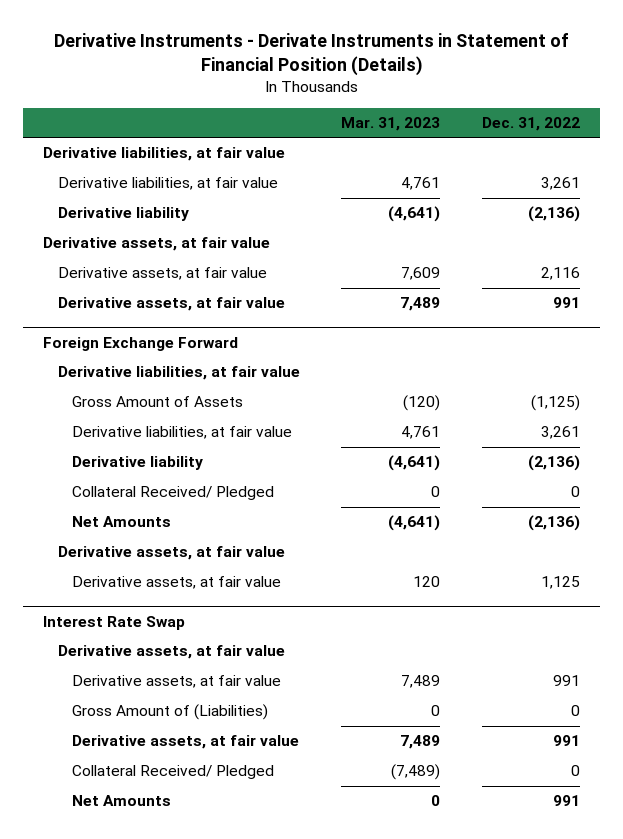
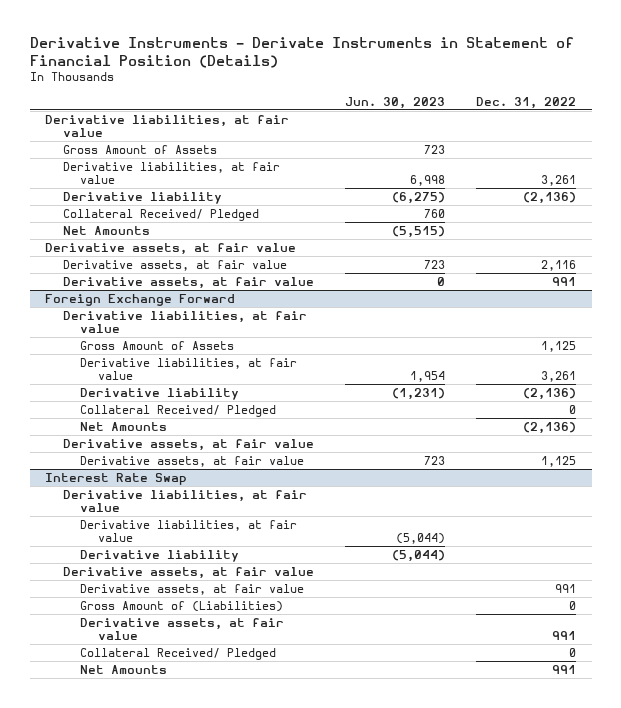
[341,117,441,132] Mar. 31, 2023 -> none
none -> [344,96,445,109] Jun. 30, 2023
none -> [62,144,217,154] Gross Amount of Assets
none -> [62,208,259,221] Collateral Received/ Pledged
none -> [62,225,150,235] Net Amounts
[530,395,580,412] (1,125) -> [541,340,577,352] 1,125
none -> [62,489,307,513] Derivative liabilities, at fair value
none -> [80,519,298,543] Derivative liabilities, at fair value
none -> [80,549,240,562] Derivative liability

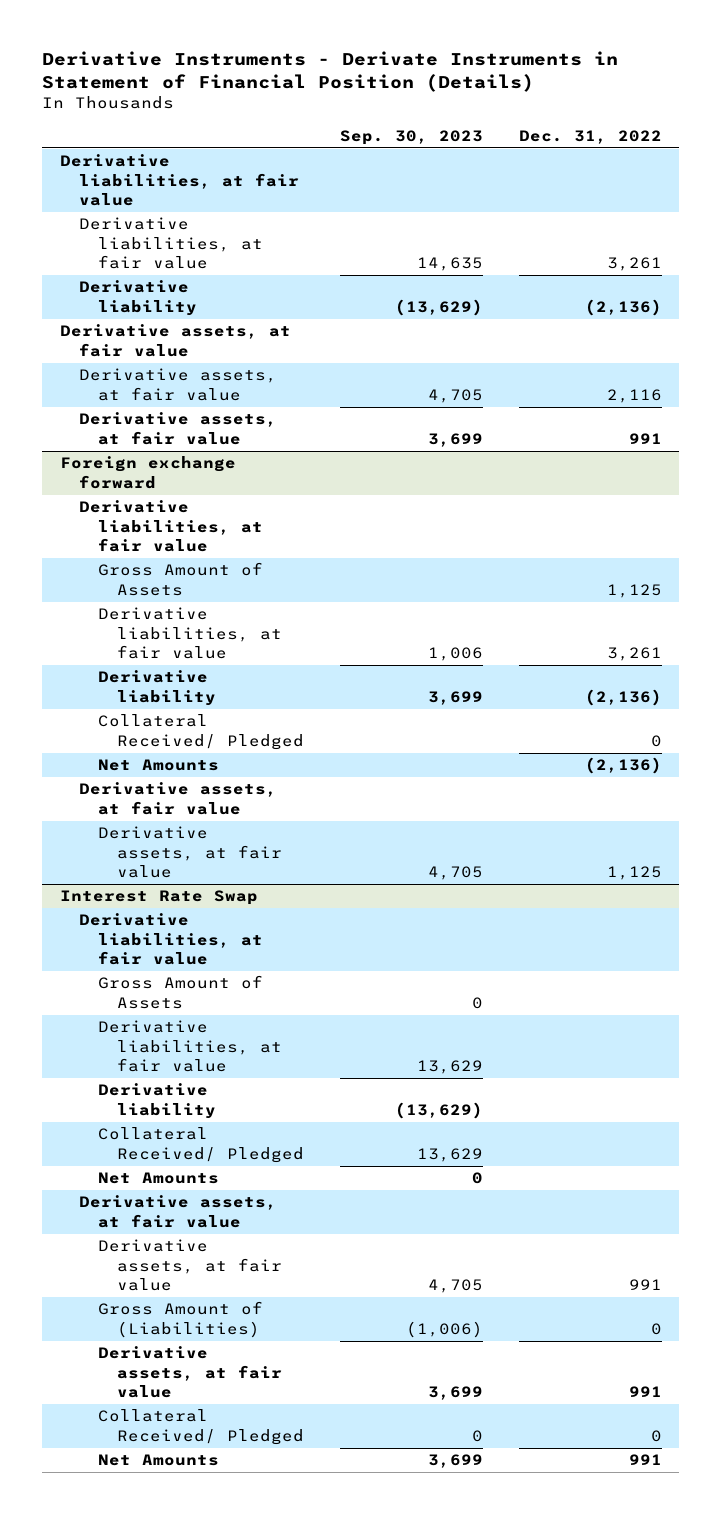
[344,96,445,109] Jun. 30, 2023 -> none
none -> [339,129,483,145] Sep. 30, 2023
[62,144,217,154] Gross Amount of Assets -> none
[62,208,259,221] Collateral Received/ Pledged -> none
[62,225,150,235] Net Amounts -> none
[45,293,236,306] Foreign Exchange Forward -> [59,456,236,489] Foreign exchange forward
none -> [98,975,264,1009] Gross Amount of Assets
none -> [98,1127,305,1163] Collateral Received/ Pledged
none -> [98,1172,220,1185] Net Amounts

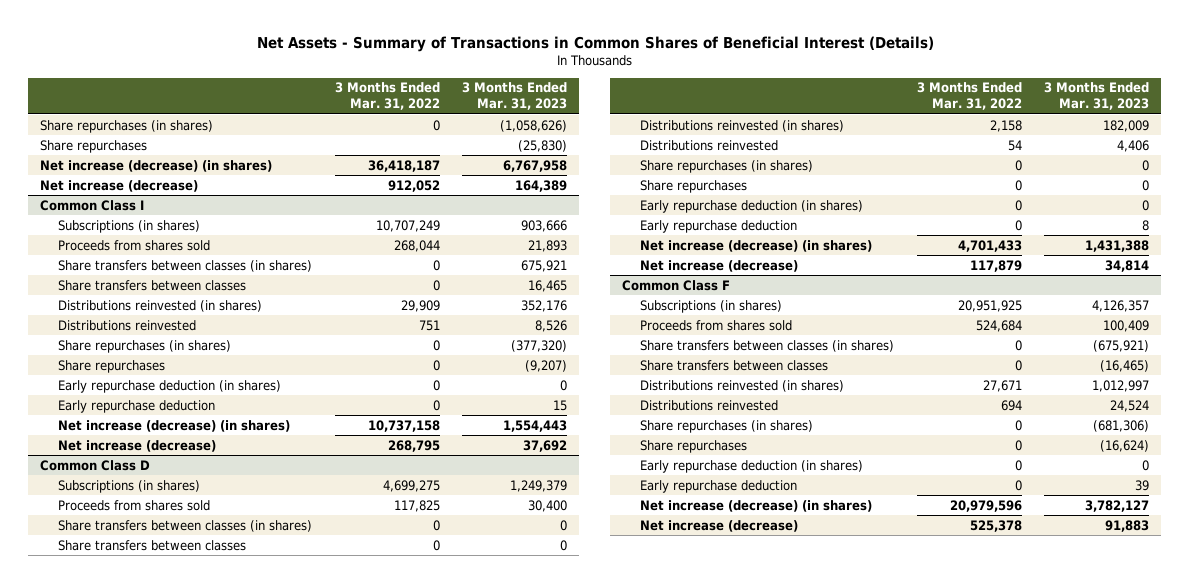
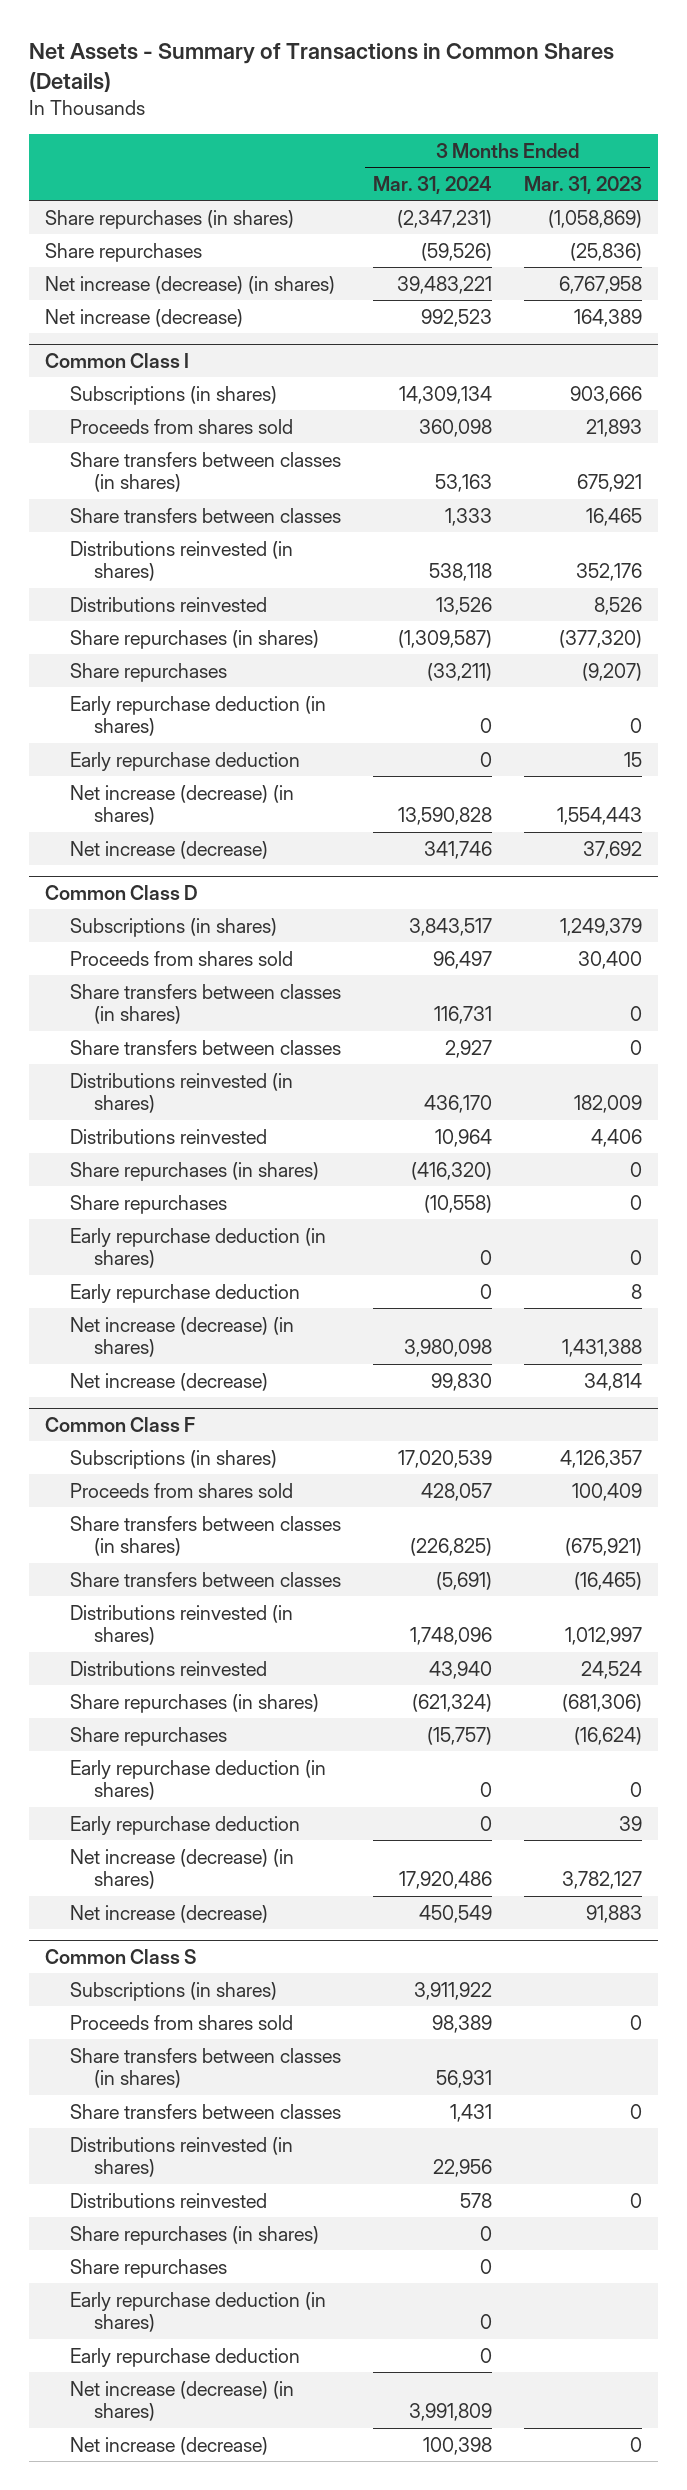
[256,36,934,53] Net Assets - Summary of Transactions in Common Shares of Beneficial Interest (Details) -> [29,43,615,93] Net Assets - Summary of Transactions in Common Shares (Details)
[334,82,440,111] 3 Months Ended Mar. 31, 2022 -> none
none -> [372,176,492,195] Mar. 31, 2024
[500,119,568,132] (1,058,626) -> [548,209,643,228] (1,058,869)
[518,139,568,152] (25,830) -> [570,242,643,261] (25,836)
none -> [45,1948,197,1964] Common Class S
none -> [69,1981,277,2001] Subscriptions (in shares)
none -> [69,2014,293,2030] Proceeds from shares sold
none -> [69,2047,341,2089] Share transfers between classes (in shares)
none -> [69,2103,341,2119] Share transfers between classes
none -> [69,2136,293,2178] Distributions reinvested (in shares)
none -> [69,2192,267,2208] Distributions reinvested
none -> [69,2225,319,2245] Share repurchases (in shares)
none -> [69,2258,227,2278] Share repurchases
none -> [69,2291,326,2333] Early repurchase deduction (in shares)
none -> [69,2347,300,2367] Early repurchase deduction
none -> [69,2380,294,2422] Net increase (decrease) (in shares)
none -> [69,2436,268,2455] Net increase (decrease)

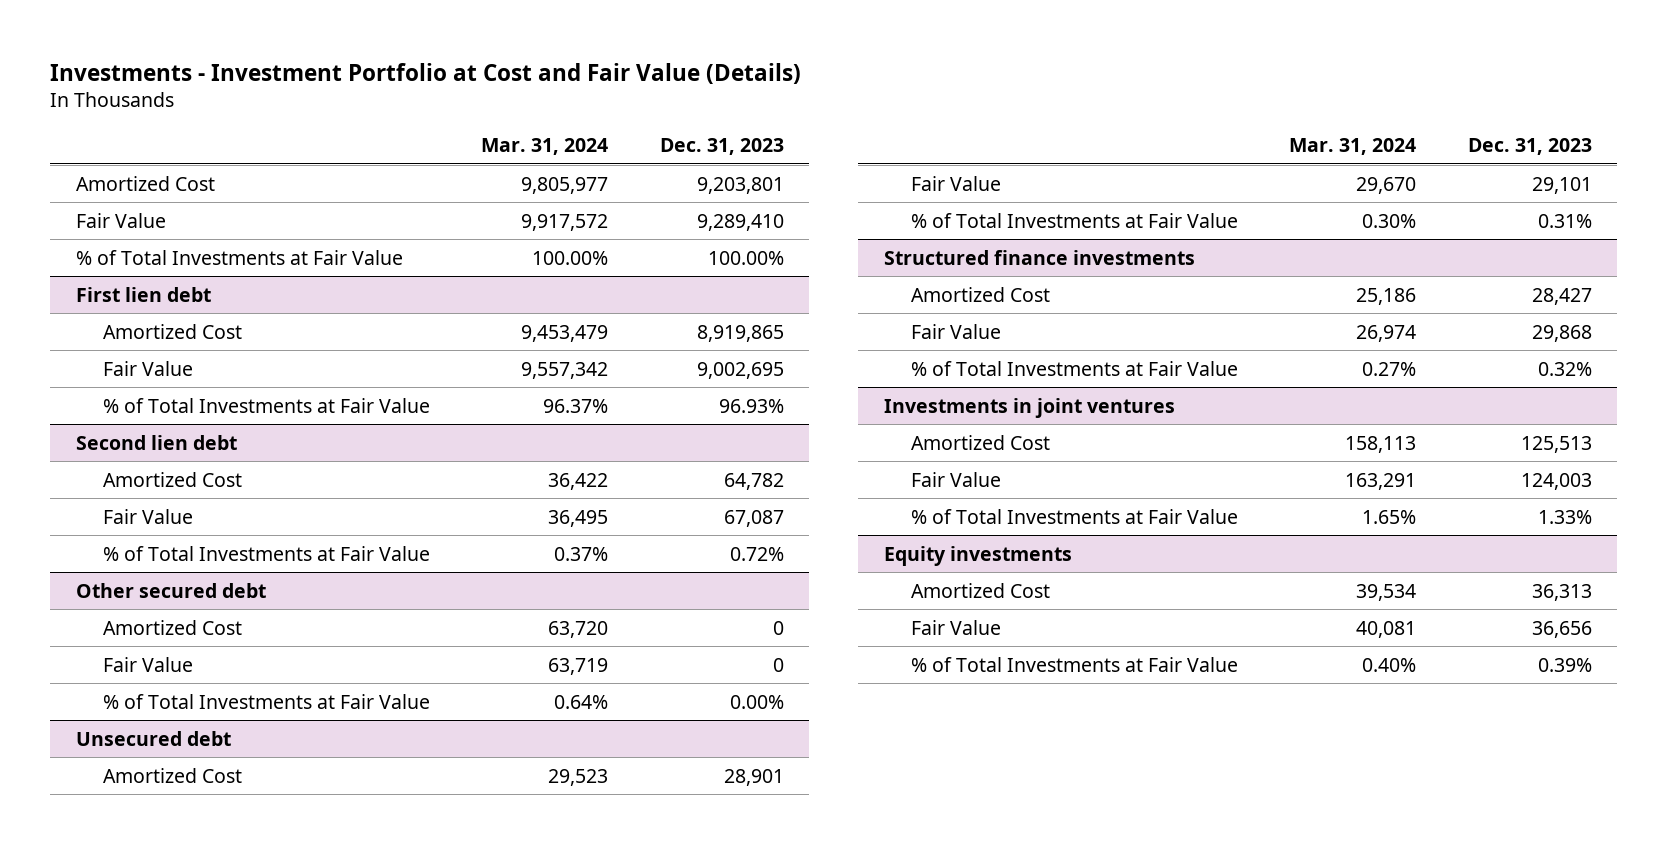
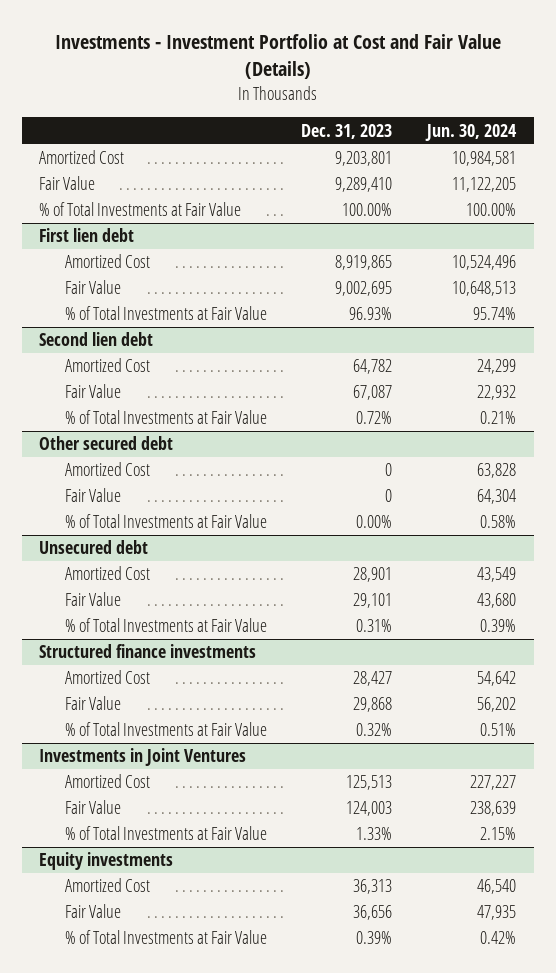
[481,138,609,156] Mar. 31, 2024 -> none
none -> [425,123,518,141] Jun. 30, 2024
[884,397,1176,418] Investments in joint ventures -> [39,748,247,767] Investments in Joint Ventures

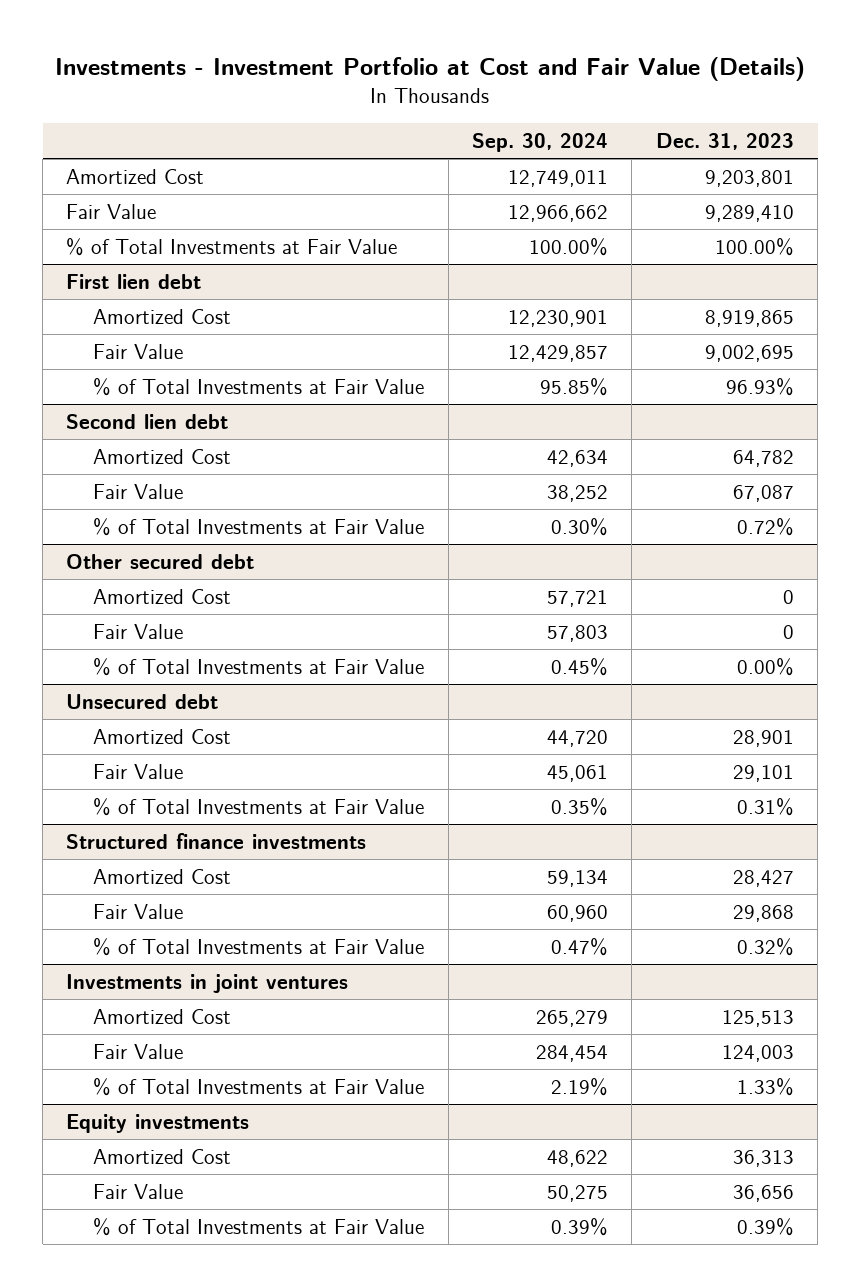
[425,123,518,141] Jun. 30, 2024 -> none
none -> [471,132,608,152] Sep. 30, 2024
[39,748,247,767] Investments in Joint Ventures -> [66,973,349,993] Investments in joint ventures

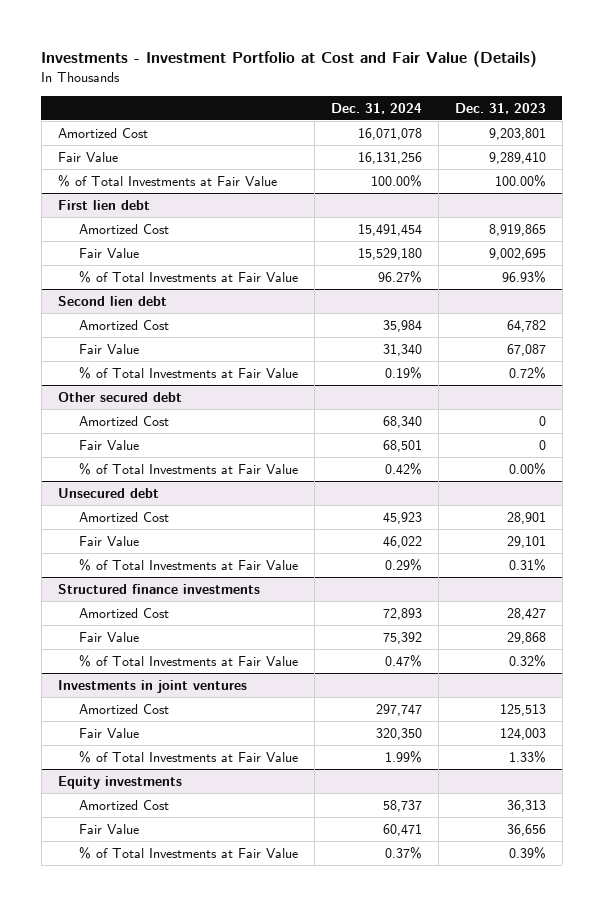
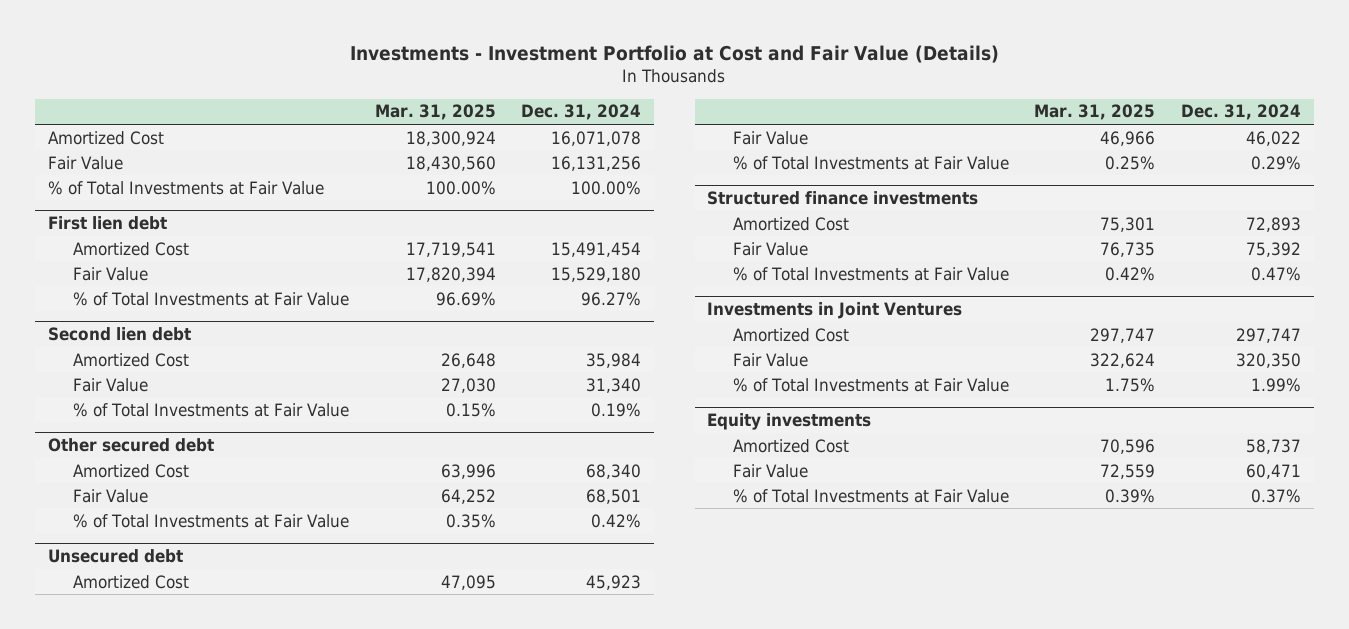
[454,102,546,114] Dec. 31, 2023 -> none
none -> [374,104,496,121] Mar. 31, 2025
[57,679,247,693] Investments in joint ventures -> [707,302,963,320] Investments in Joint Ventures

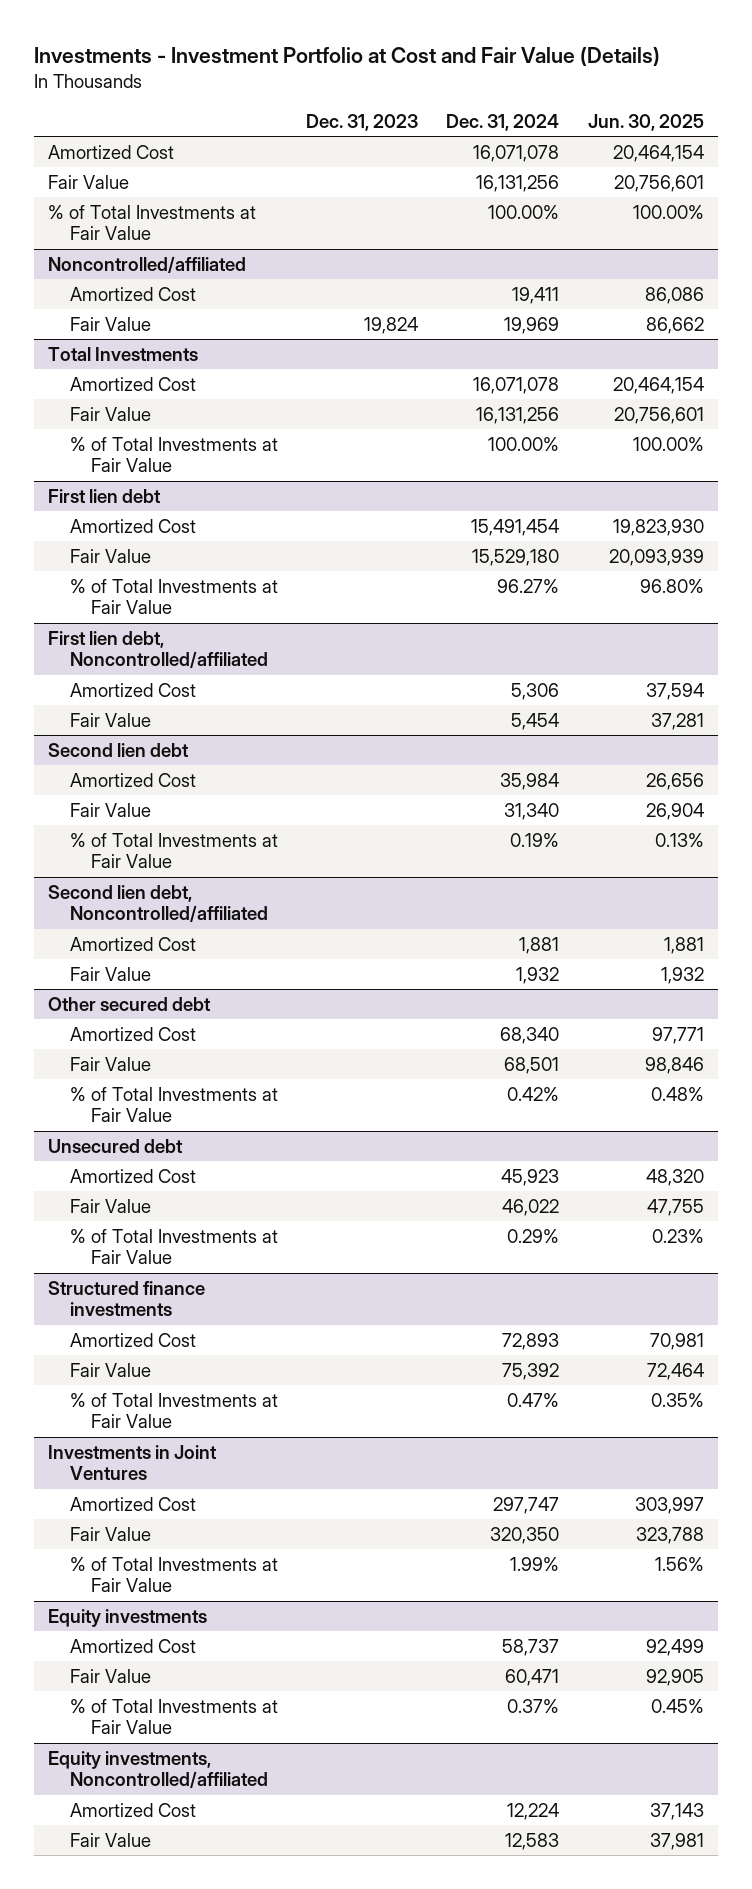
[374,104,496,121] Mar. 31, 2025 -> none
none -> [306,114,419,132] Dec. 31, 2023
none -> [587,114,704,132] Jun. 30, 2025
none -> [48,255,247,273] Noncontrolled/affiliated
none -> [69,286,196,301] Amortized Cost
none -> [69,316,151,331] Fair Value
none -> [48,346,199,361] Total Investments
none -> [69,376,196,391] Amortized Cost
none -> [69,406,151,421] Fair Value
none -> [69,436,278,473] % of Total Investments at Fair Value
none -> [48,630,268,669] First lien debt, Noncontrolled/affiliated
none -> [69,682,196,697] Amortized Cost
none -> [69,712,151,727] Fair Value
none -> [48,884,268,923] Second lien debt, Noncontrolled/affiliated
none -> [69,936,196,951] Amortized Cost
none -> [69,966,151,981] Fair Value
none -> [48,1750,268,1789] Equity investments, Noncontrolled/affiliated
none -> [69,1802,196,1817] Amortized Cost
none -> [69,1832,151,1847] Fair Value

